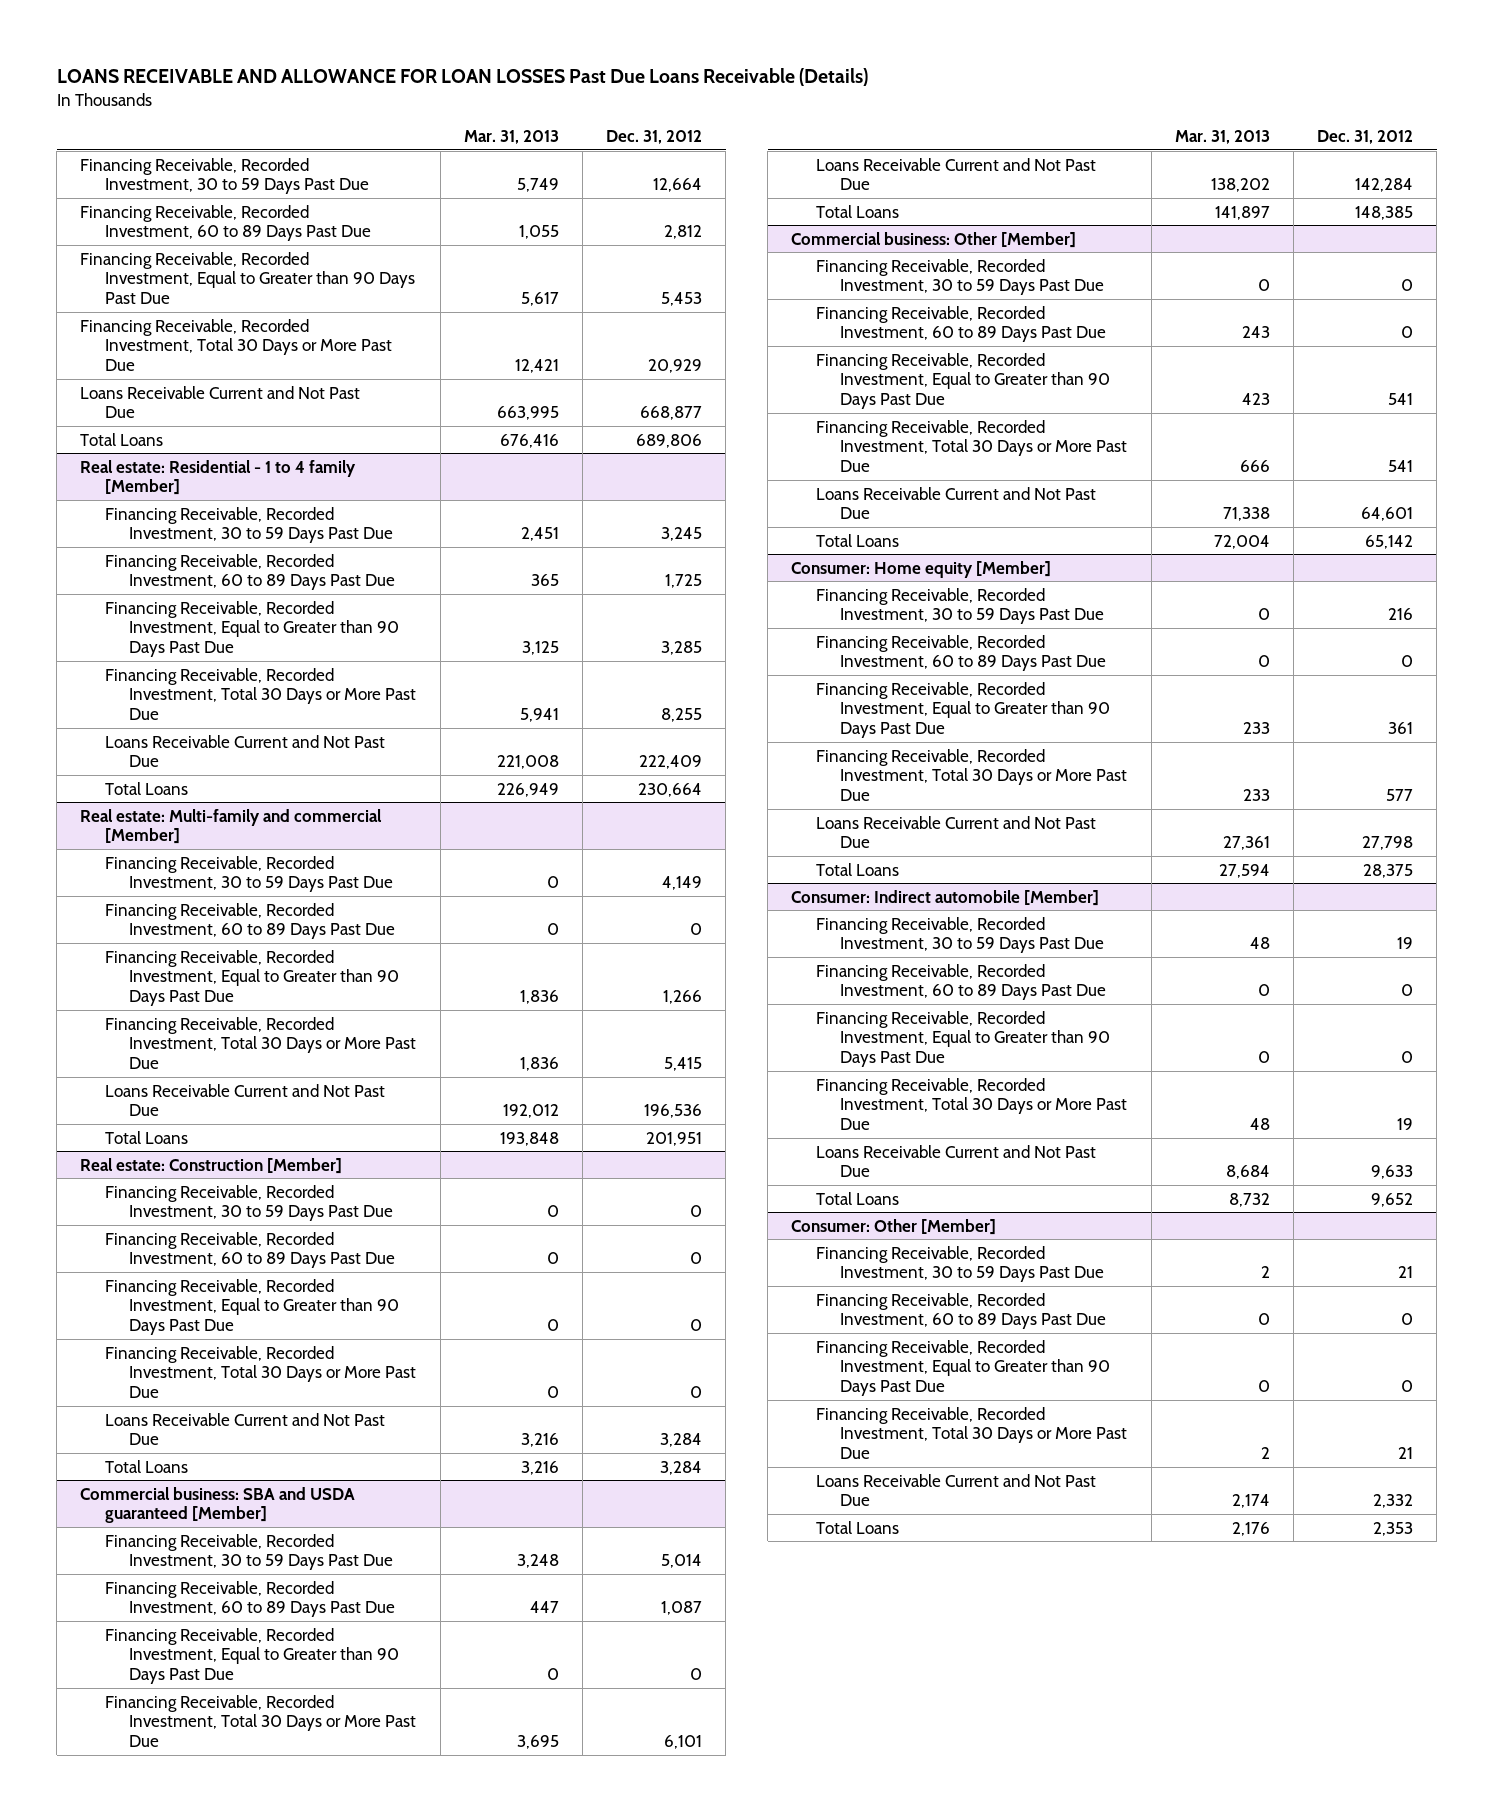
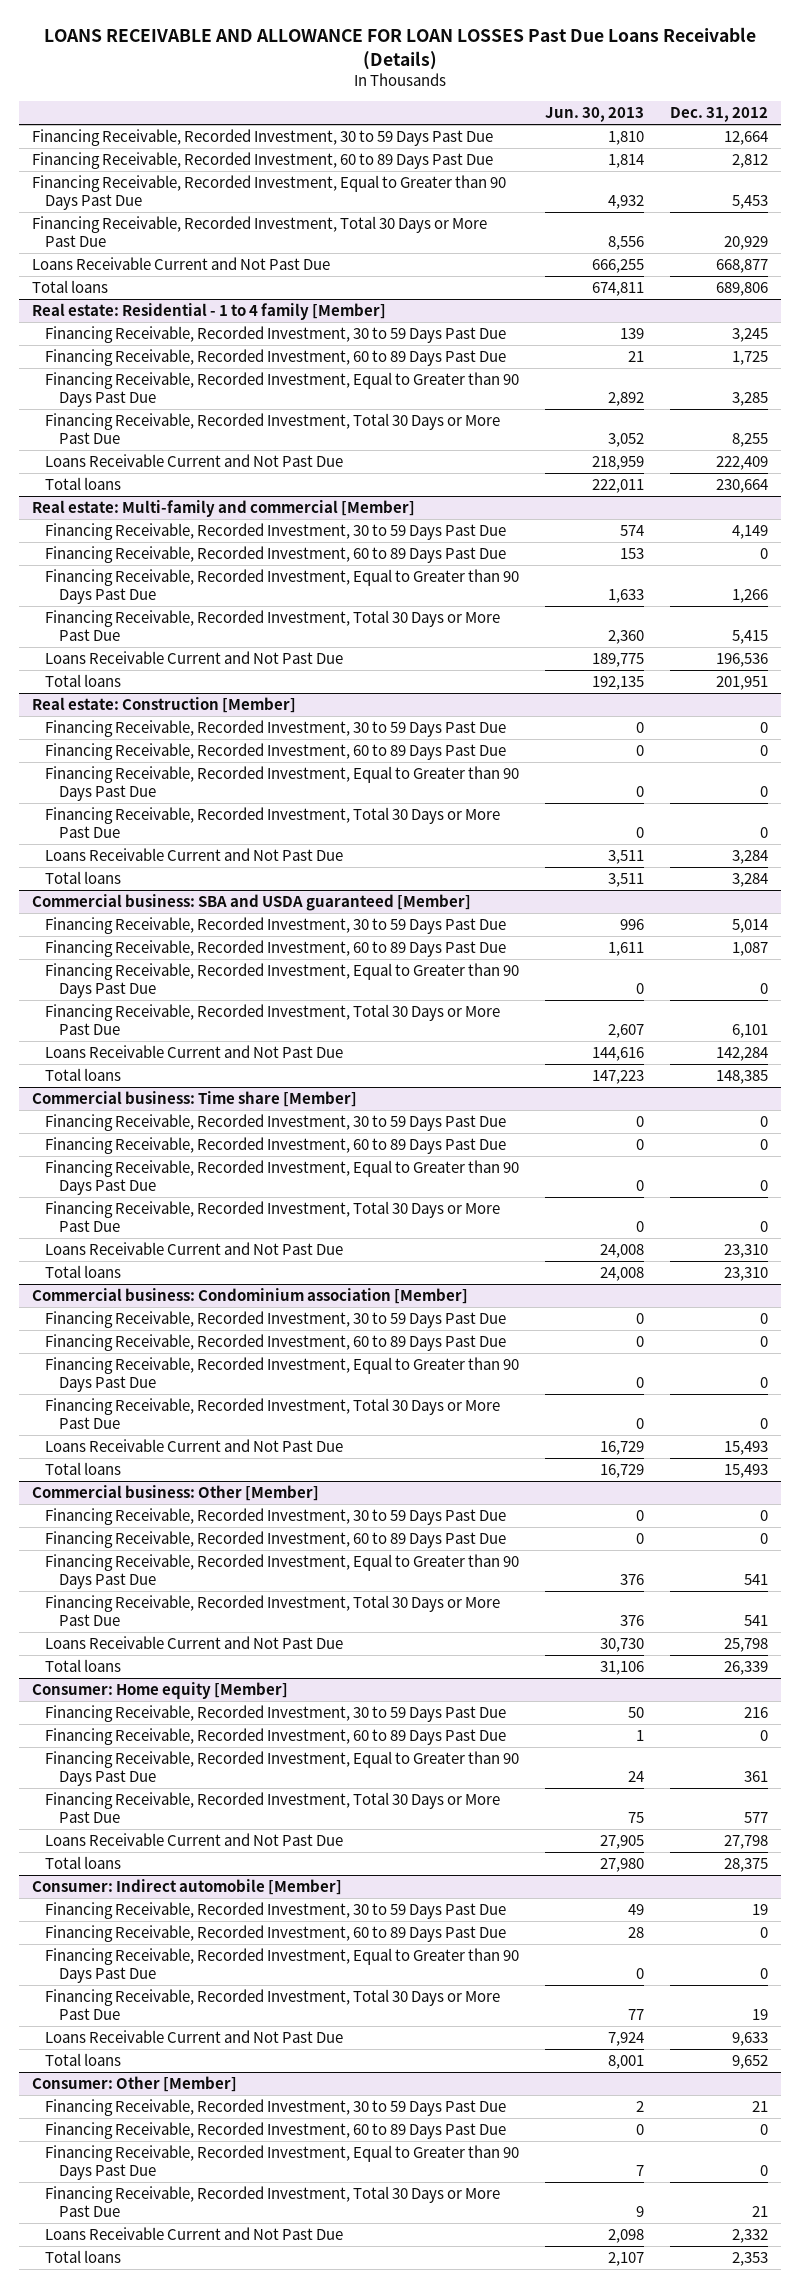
[463,129,559,144] Mar. 31, 2013 -> none
none -> [545,107,645,123] Jun. 30, 2013
[80,432,164,446] Total Loans -> [31,280,108,294] Total loans
[104,781,188,795] Total Loans -> [45,477,122,491] Total loans
[104,1130,188,1144] Total Loans -> [45,674,122,688] Total loans
[104,1459,188,1473] Total Loans -> [45,871,122,885] Total loans
[815,204,899,218] Total Loans -> [45,1068,122,1082] Total loans
none -> [31,1091,357,1108] Commercial business: Time share [Member]
none -> [45,1114,507,1132] Financing Receivable, Recorded Investment, 30 to 59 Days Past Due
none -> [45,1137,507,1155] Financing Receivable, Recorded Investment, 60 to 89 Days Past Due
none -> [45,1160,520,1195] Financing Receivable, Recorded Investment, Equal to Greater than 90 Days Past Due
none -> [45,1201,501,1232] Financing Receivable, Recorded Investment, Total 30 Days or More Past Due
none -> [45,1242,344,1256] Loans Receivable Current and Not Past Due
none -> [45,1265,122,1279] Total loans
none -> [31,1288,468,1305] Commercial business: Condominium association [Member]
none -> [45,1311,507,1329] Financing Receivable, Recorded Investment, 30 to 59 Days Past Due
none -> [45,1334,507,1352] Financing Receivable, Recorded Investment, 60 to 89 Days Past Due
none -> [45,1357,520,1392] Financing Receivable, Recorded Investment, Equal to Greater than 90 Days Past Due
none -> [45,1398,501,1429] Financing Receivable, Recorded Investment, Total 30 Days or More Past Due
none -> [45,1439,344,1453] Loans Receivable Current and Not Past Due
none -> [45,1462,122,1476] Total loans
[1361,507,1414,522] 64,601 -> [724,1638,769,1653] 25,798
[815,533,899,547] Total Loans -> [45,1659,122,1673] Total loans
[1365,534,1414,549] 65,142 -> [724,1661,769,1676] 26,339
[815,862,899,876] Total Loans -> [45,1856,122,1870] Total loans
[815,1191,899,1205] Total Loans -> [45,2053,122,2067] Total loans
[815,1520,899,1534] Total Loans -> [45,2250,122,2264] Total loans

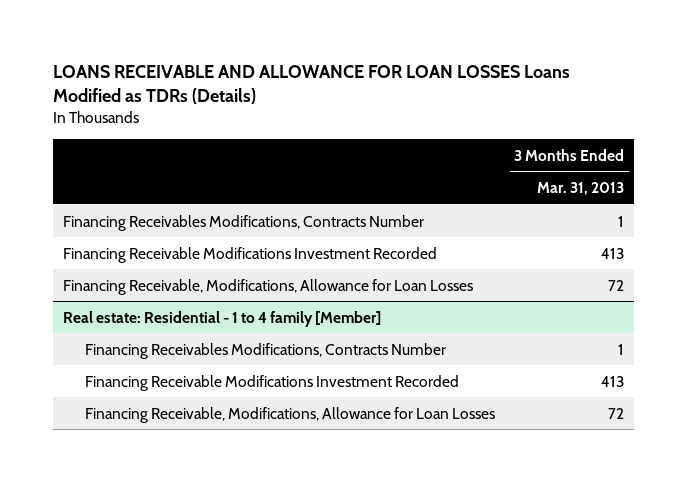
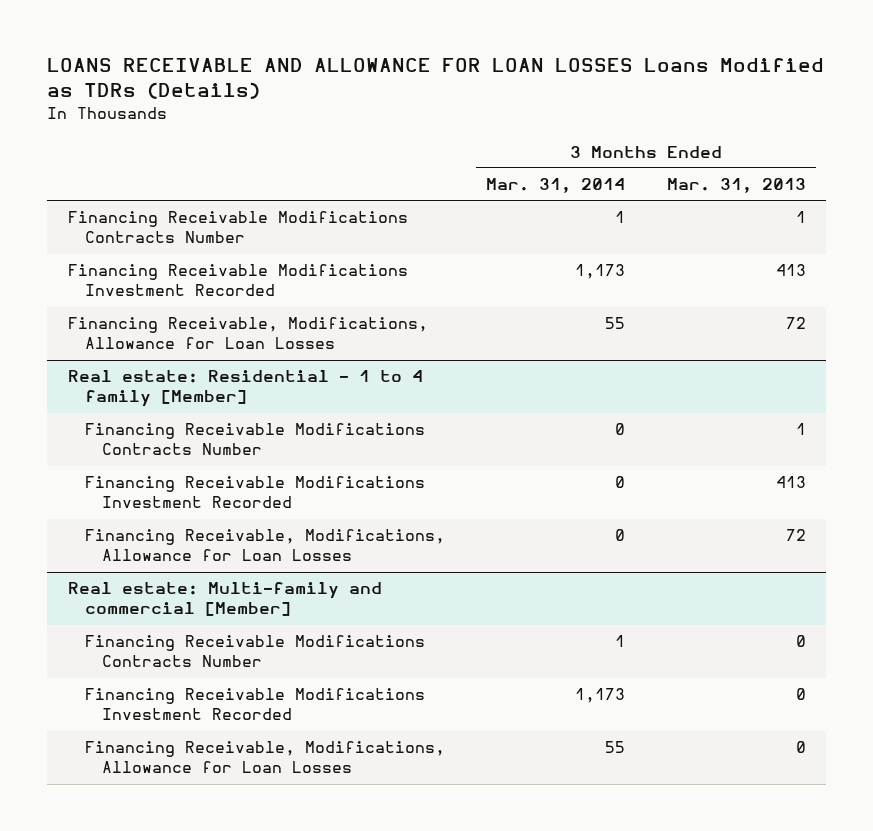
none -> [486,178,626,194] Mar. 31, 2014
[63,214,425,231] Financing Receivables Modifications, Contracts Number -> [67,211,408,244] Financing Receivable Modifications Contracts Number
[85,342,447,359] Financing Receivables Modifications, Contracts Number -> [84,423,425,456] Financing Receivable Modifications Contracts Number
none -> [67,582,382,617] Real estate: Multi-family and commercial [Member]
none -> [84,635,425,668] Financing Receivable Modifications Contracts Number
none -> [84,688,425,721] Financing Receivable Modifications Investment Recorded
none -> [84,741,445,774] Financing Receivable, Modifications, Allowance for Loan Losses

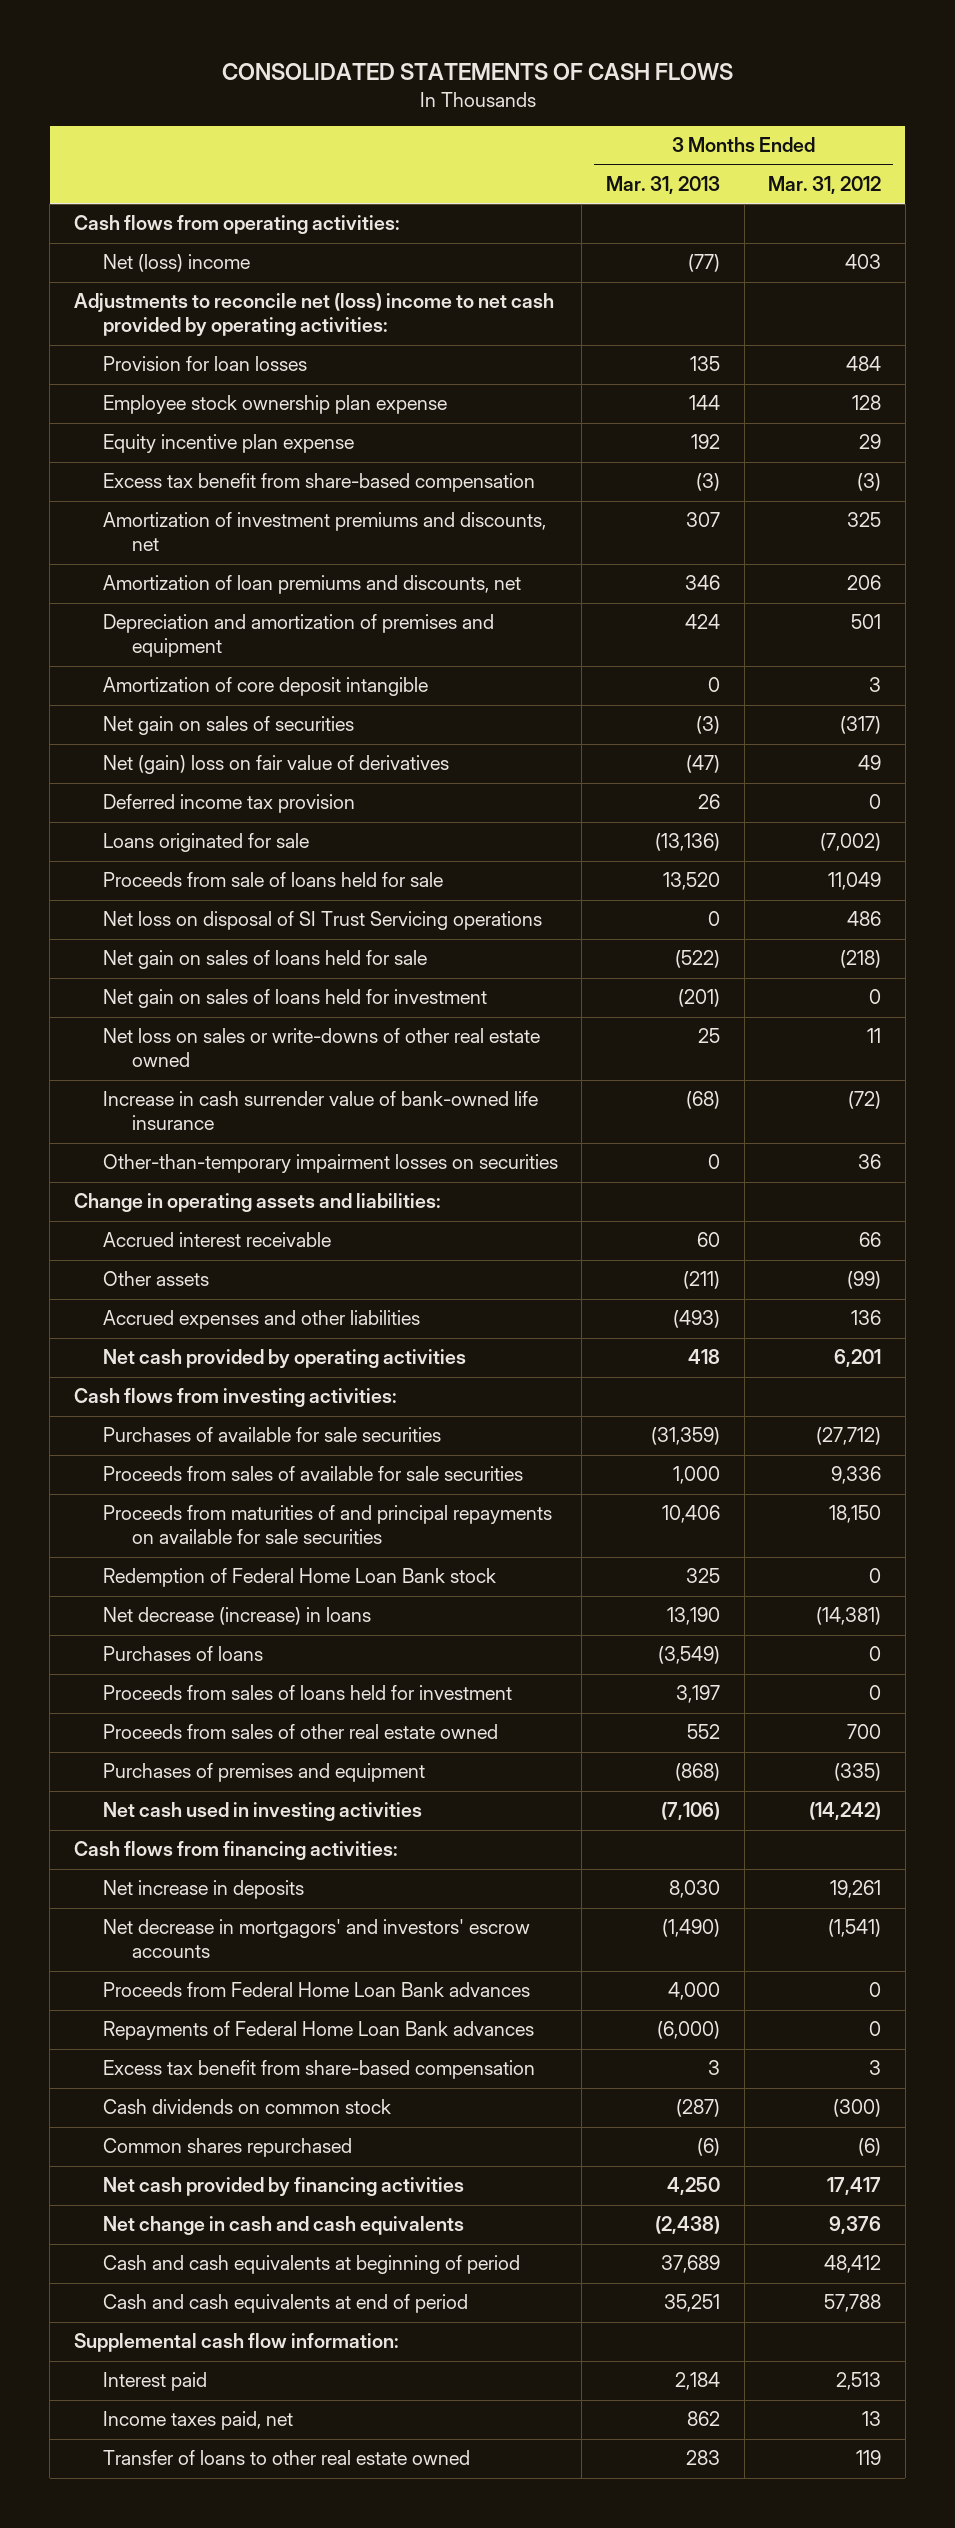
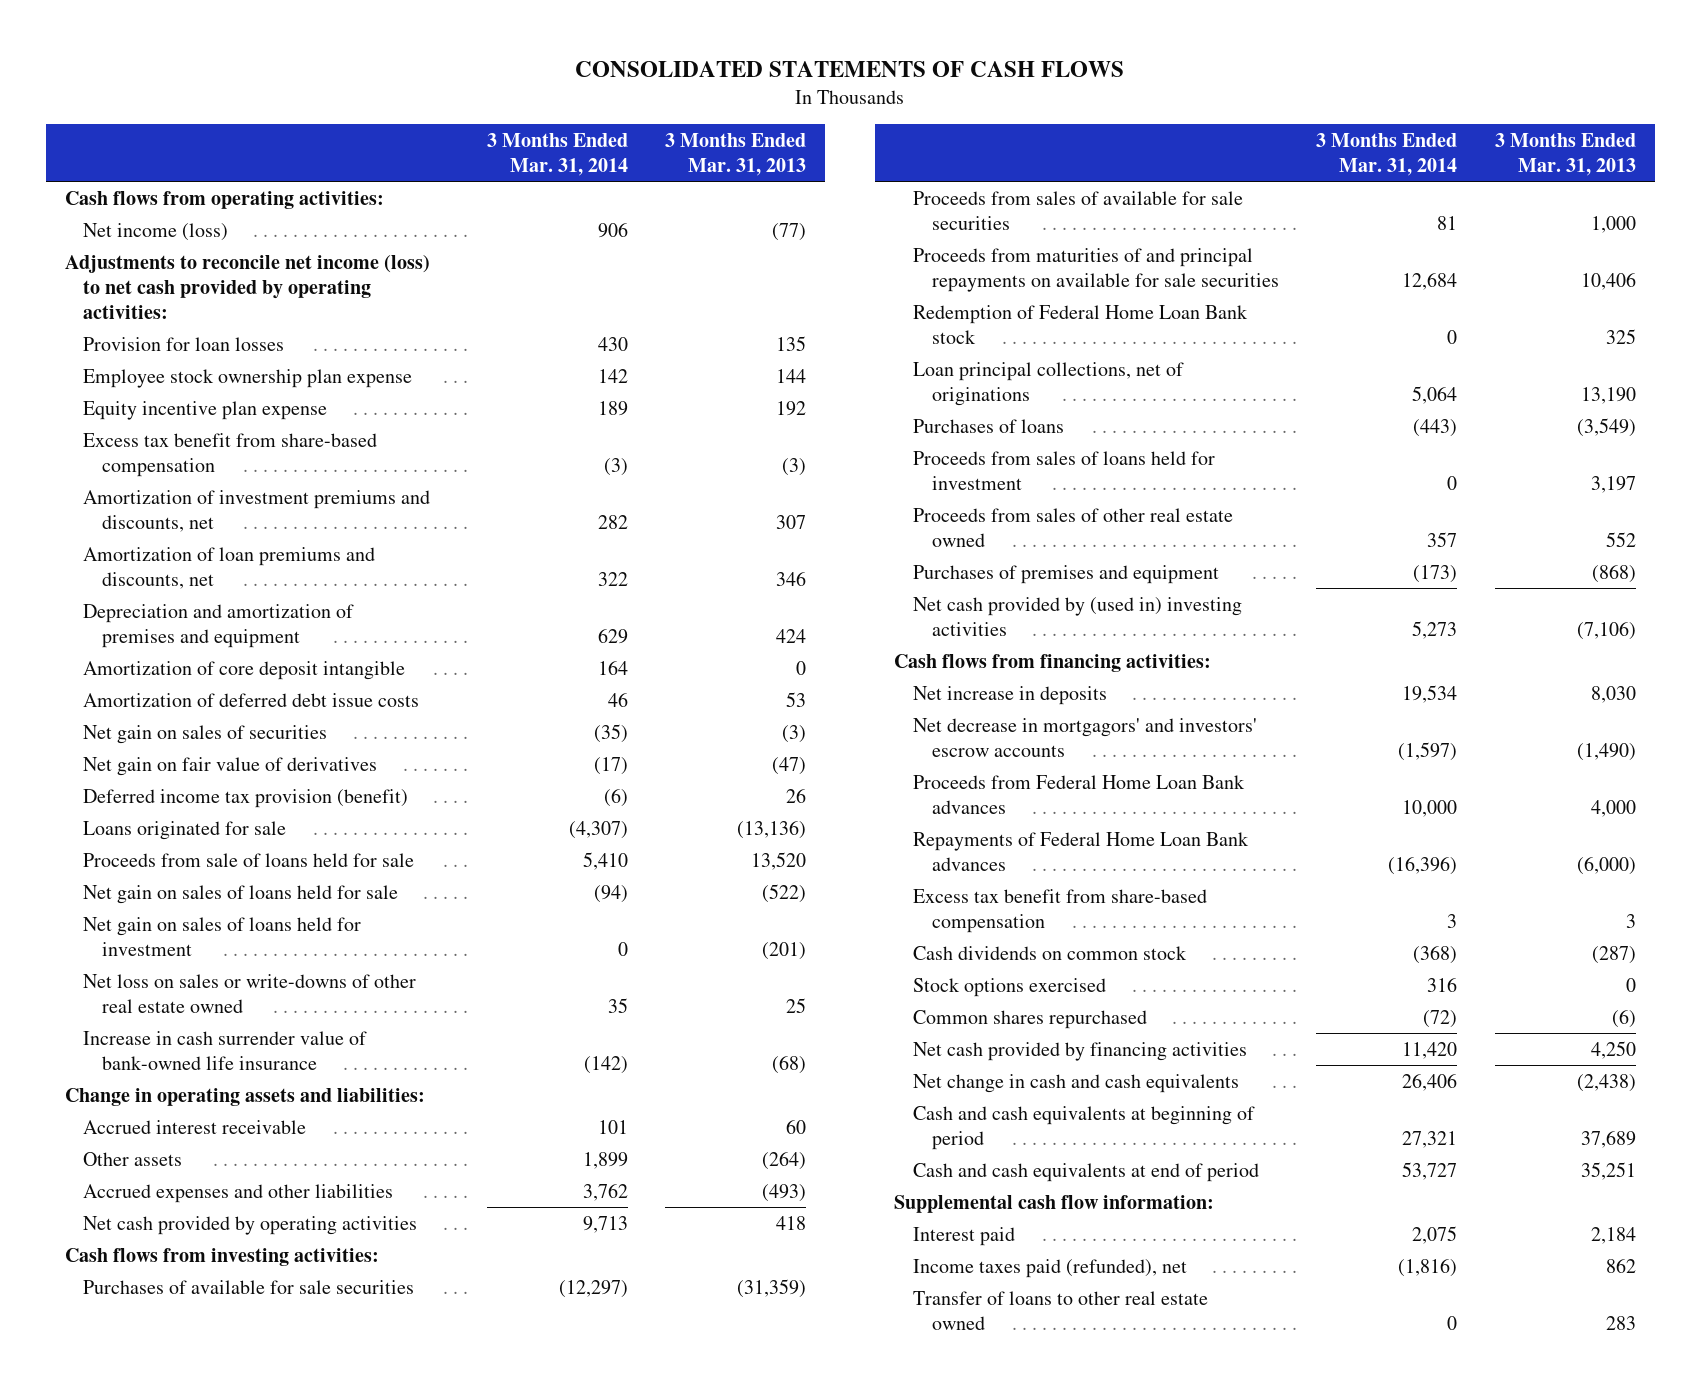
[768,176,882,195] Mar. 31, 2012 -> none
none -> [486,132,628,176] 3 Months Ended Mar. 31, 2014
[102,254,250,273] Net (loss) income -> [83,222,229,241] Net income (loss)
[74,293,555,337] Adjustments to reconcile net (loss) income to net cash provided by operating activities: -> [64,254,430,319] Adjustments to reconcile net income (loss) to net cash provided by operating activities:
none -> [83,692,420,707] Amortization of deferred debt issue costs
[102,755,449,775] Net (gain) loss on fair value of derivatives -> [83,756,378,776] Net gain on fair value of derivatives
[102,794,355,814] Deferred income tax provision -> [83,788,409,808] Deferred income tax provision (benefit)
[102,911,542,931] Net loss on disposal of SI Trust Servicing operations -> none
[102,1154,558,1174] Other-than-temporary impairment losses on securities -> none
[683,1271,721,1290] (211) -> [762,1150,807,1170] (264)
[102,1607,371,1626] Net decrease (increase) in loans -> [912,361,1184,406] Loan principal collections, net of originations
[102,1802,422,1822] Net cash used in investing activities -> [912,596,1242,636] Net cash provided by (used in) investing activities
none -> [912,977,1106,997] Stock options exercised
[102,2411,293,2431] Income taxes paid, net -> [912,1258,1187,1278] Income taxes paid (refunded), net

